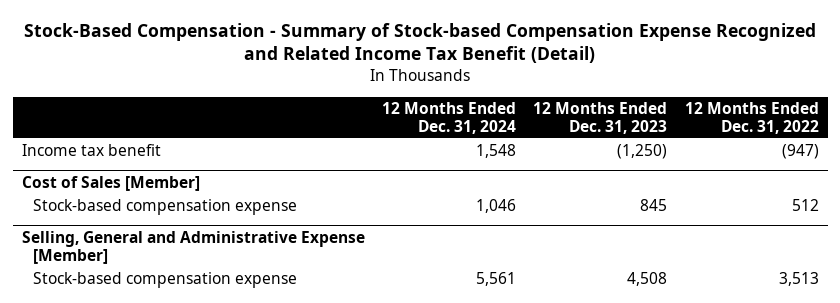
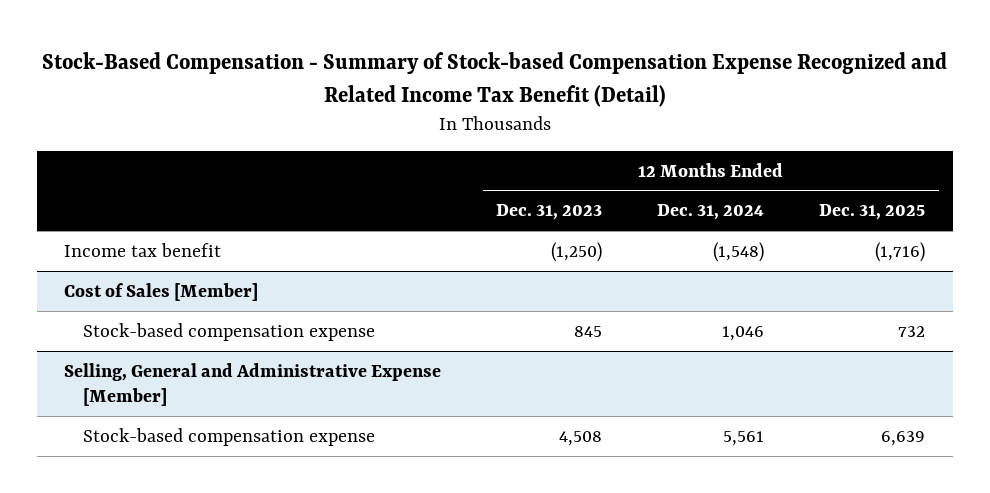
[684,101,819,134] 12 Months Ended Dec. 31, 2022 -> none
none -> [819,204,926,221] Dec. 31, 2025
[475,144,516,159] 1,548 -> [713,241,765,262] (1,548)

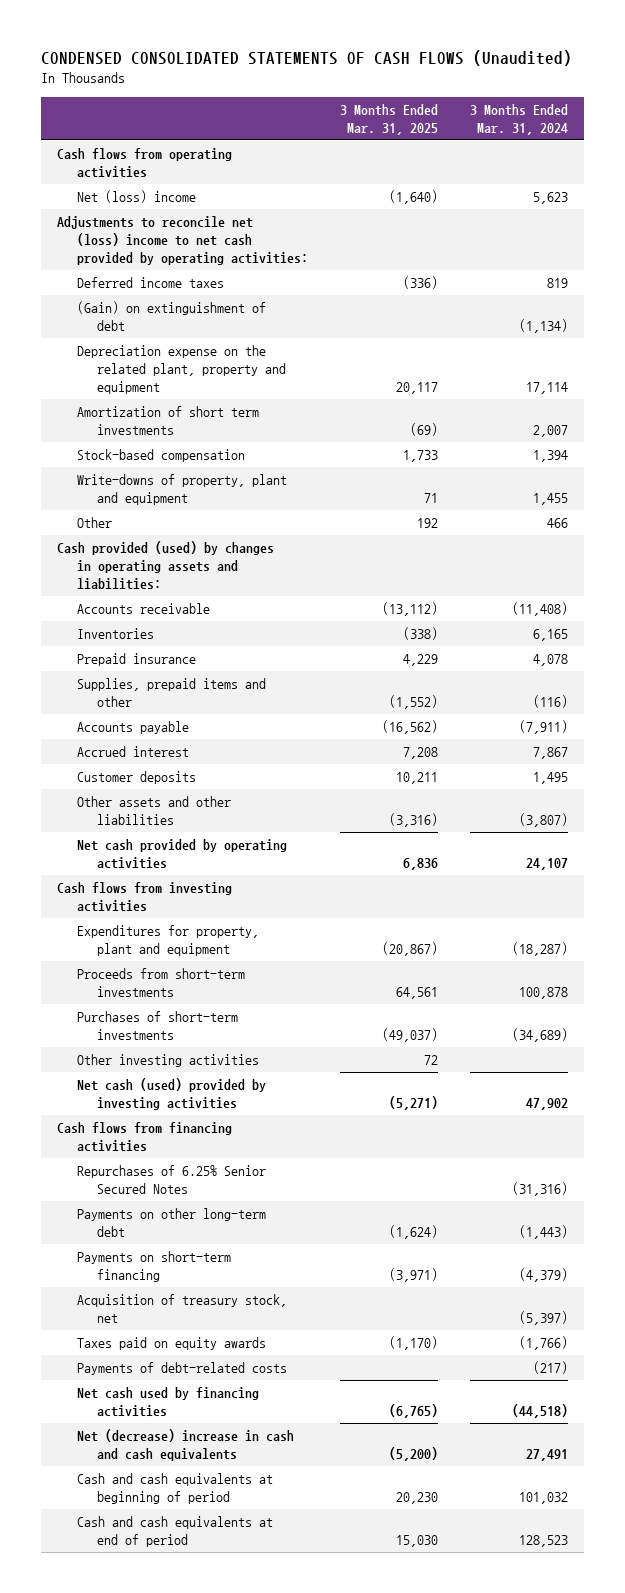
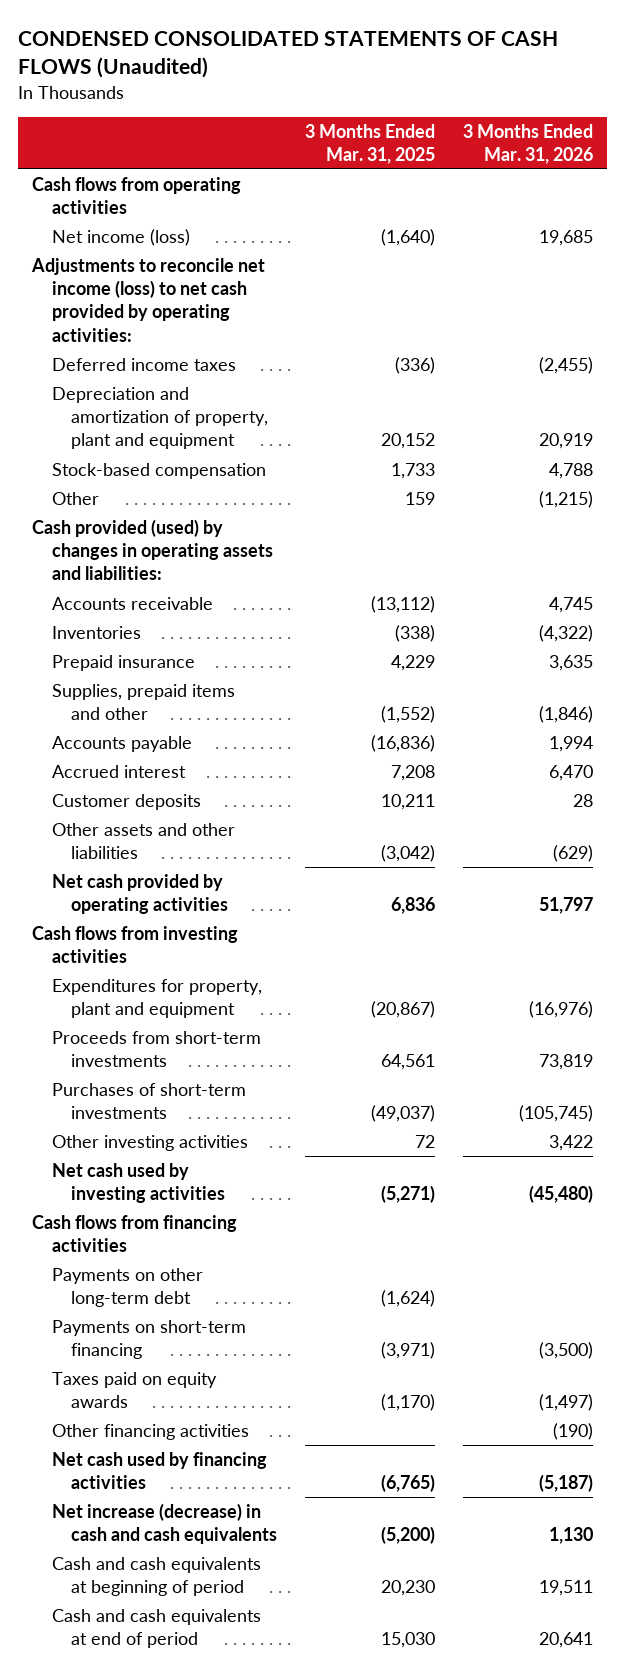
[469,103,568,135] 3 Months Ended Mar. 31, 2024 -> none
none -> [463,123,594,164] 3 Months Ended Mar. 31, 2026
[77,190,197,204] Net (loss) income -> [51,229,190,247] Net income (loss)
[57,216,309,265] Adjustments to reconcile net (loss) income to net cash provided by operating activities: -> [31,258,266,342] Adjustments to reconcile net income (loss) to net cash provided by operating activities:
[77,301,267,331] (Gain) on extinguishment of debt -> none
[77,406,260,435] Amortization of short term investments -> none
[77,345,286,394] Depreciation expense on the related plant, property and equipment -> [51,387,268,450] Depreciation and amortization of property, plant and equipment
[395,381,438,394] 20,117 -> [380,433,435,450] 20,152
[77,474,288,505] Write-downs of property, plant and equipment -> none
[416,518,438,529] 192 -> [404,492,435,506] 159
[381,720,438,735] (16,562) -> [370,735,435,753] (16,836)
[388,812,438,827] (3,316) -> [380,845,435,863] (3,042)
[77,1078,267,1110] Net cash (used) provided by investing activities -> [51,1163,225,1204] Net cash used by investing activities
[77,1165,267,1194] Repurchases of 6.25% Senior Secured Notes -> none
[77,1294,288,1323] Acquisition of treasury stock, net -> none
[77,1362,288,1376] Payments of debt-related costs -> none
none -> [51,1424,249,1441] Other financing activities
[77,1429,295,1461] Net (decrease) increase in cash and cash equivalents -> [51,1503,277,1545] Net increase (decrease) in cash and cash equivalents

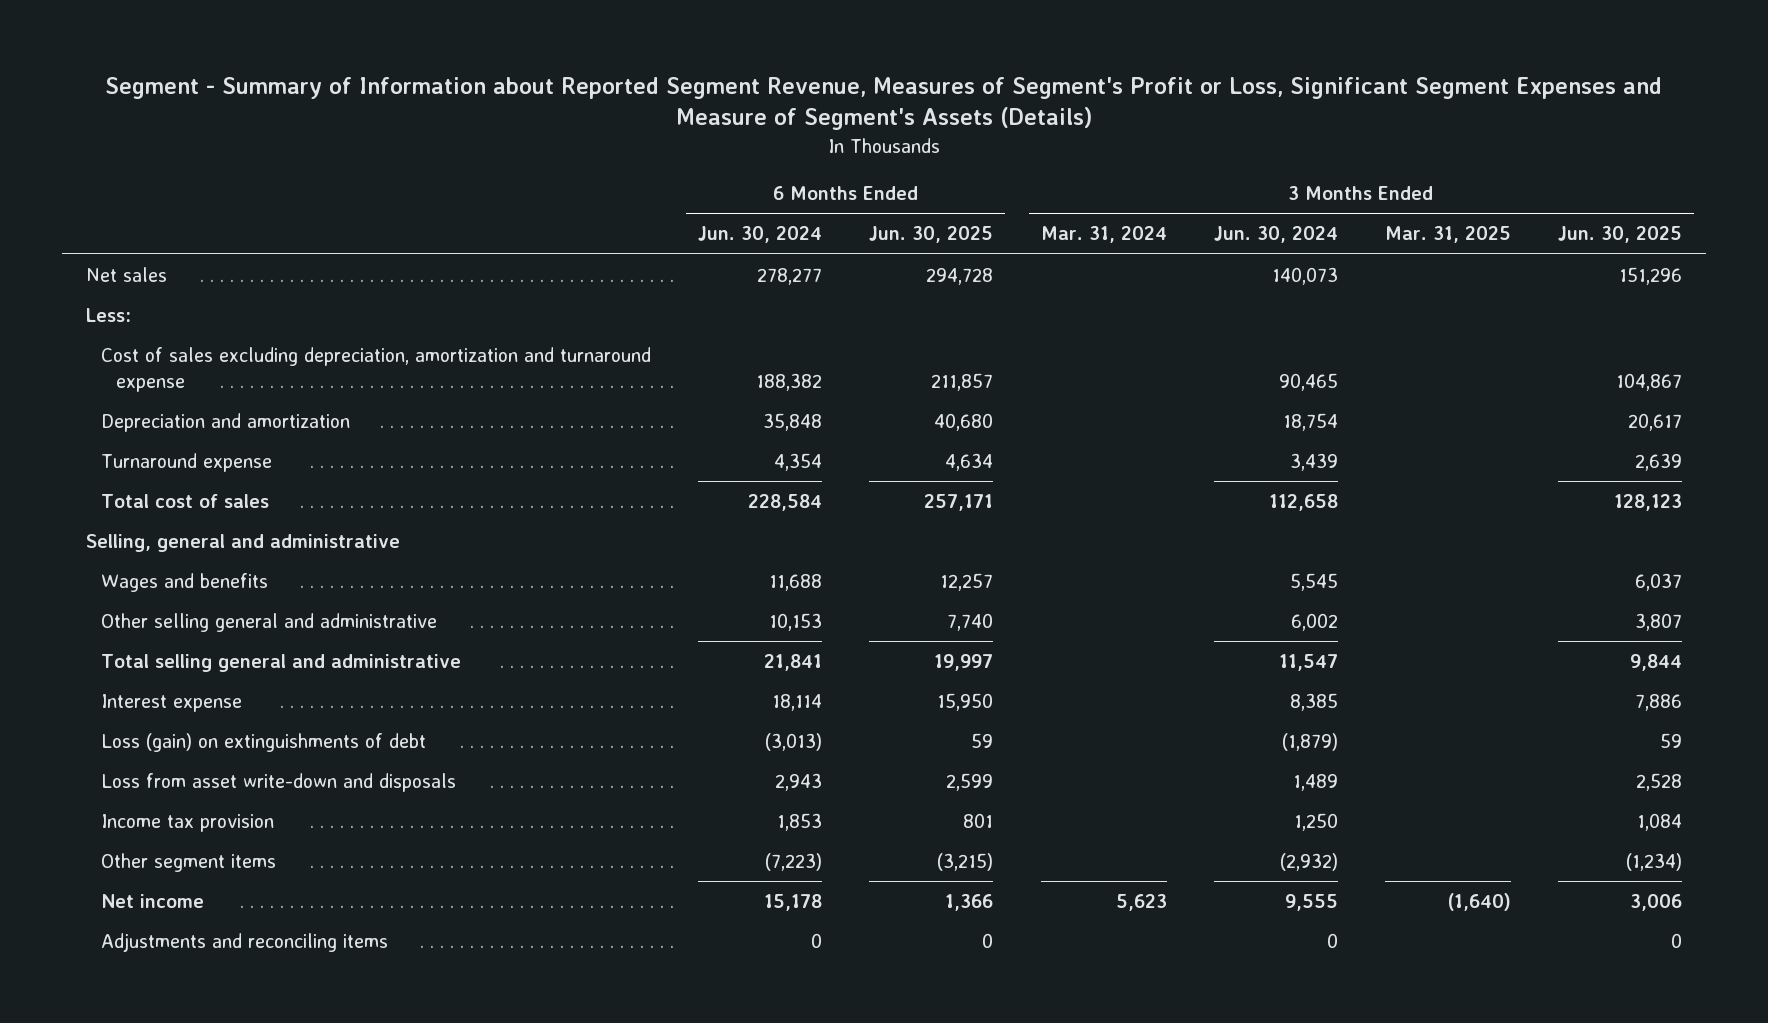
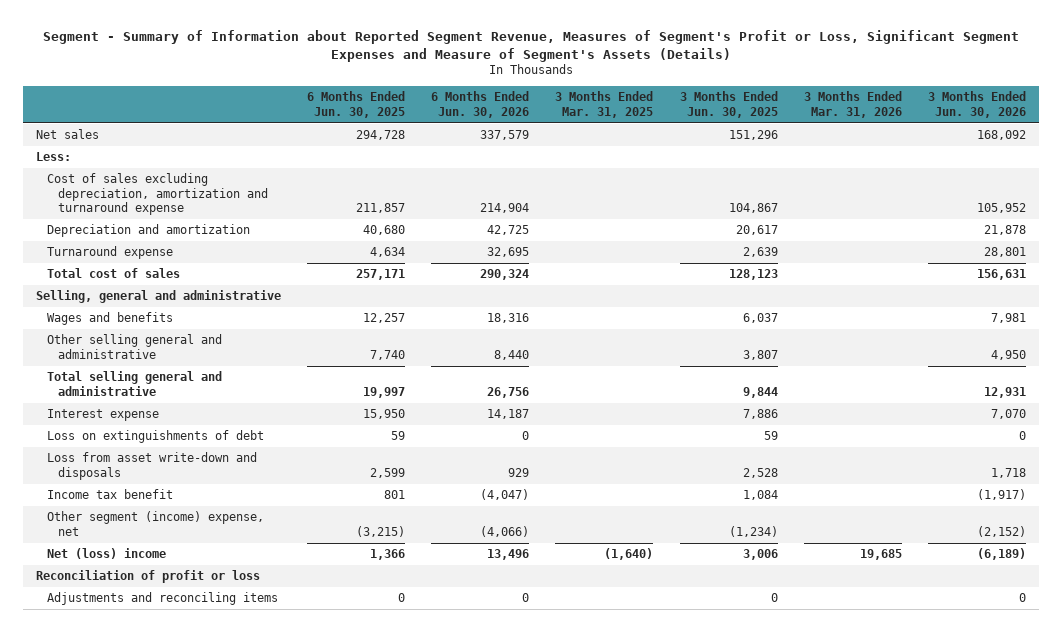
[698,226,823,244] Jun. 30, 2024 -> none
[1040,226,1167,244] Mar. 31, 2024 -> none
[1213,226,1338,244] Jun. 30, 2024 -> none
none -> [431,91,530,118] 6 Months Ended Jun. 30, 2026
none -> [803,91,902,118] 3 Months Ended Mar. 31, 2026
none -> [927,91,1026,118] 3 Months Ended Jun. 30, 2026
[100,733,426,753] Loss (gain) on extinguishments of debt -> [46,430,264,444] Loss on extinguishments of debt
[100,814,274,833] Income tax provision -> [46,489,173,500] Income tax benefit
[100,853,276,873] Other segment items -> [46,511,264,536] Other segment (income) expense, net
[100,894,204,909] Net income -> [46,548,166,560] Net (loss) income
none -> [36,570,261,584] Reconciliation of profit or loss

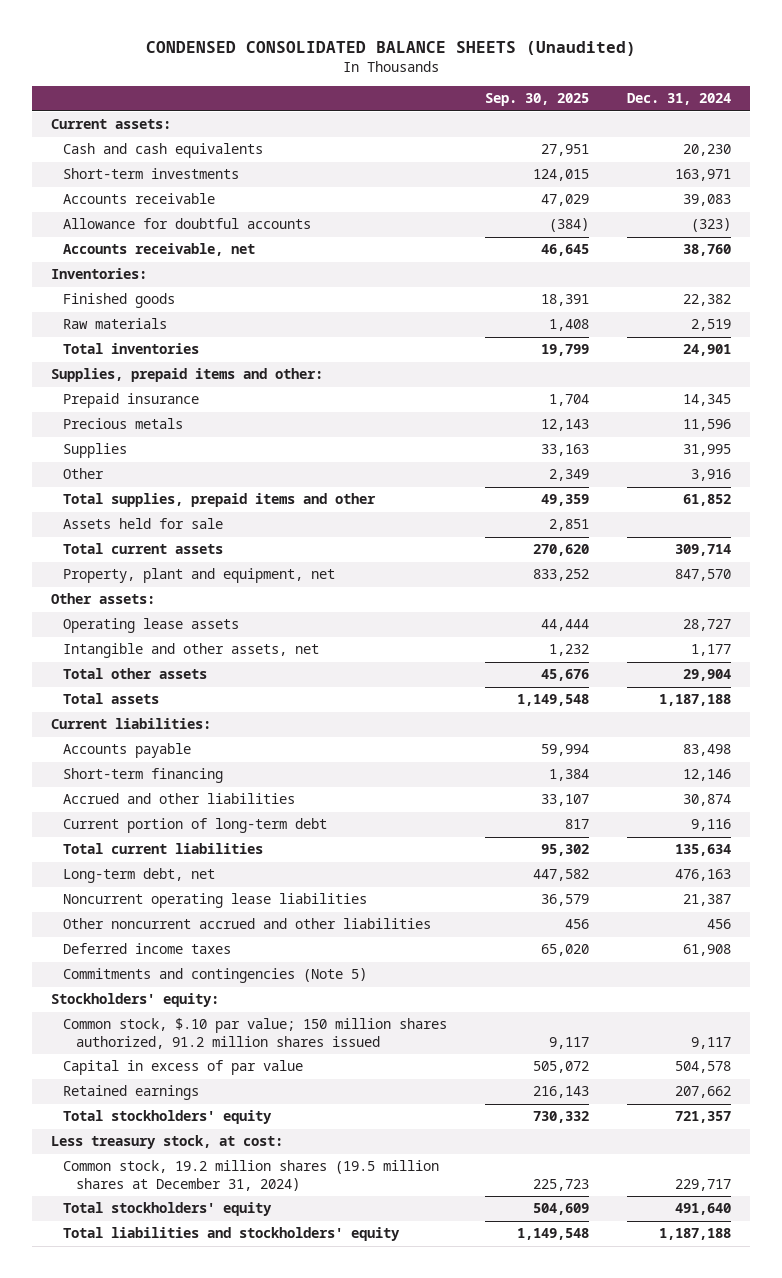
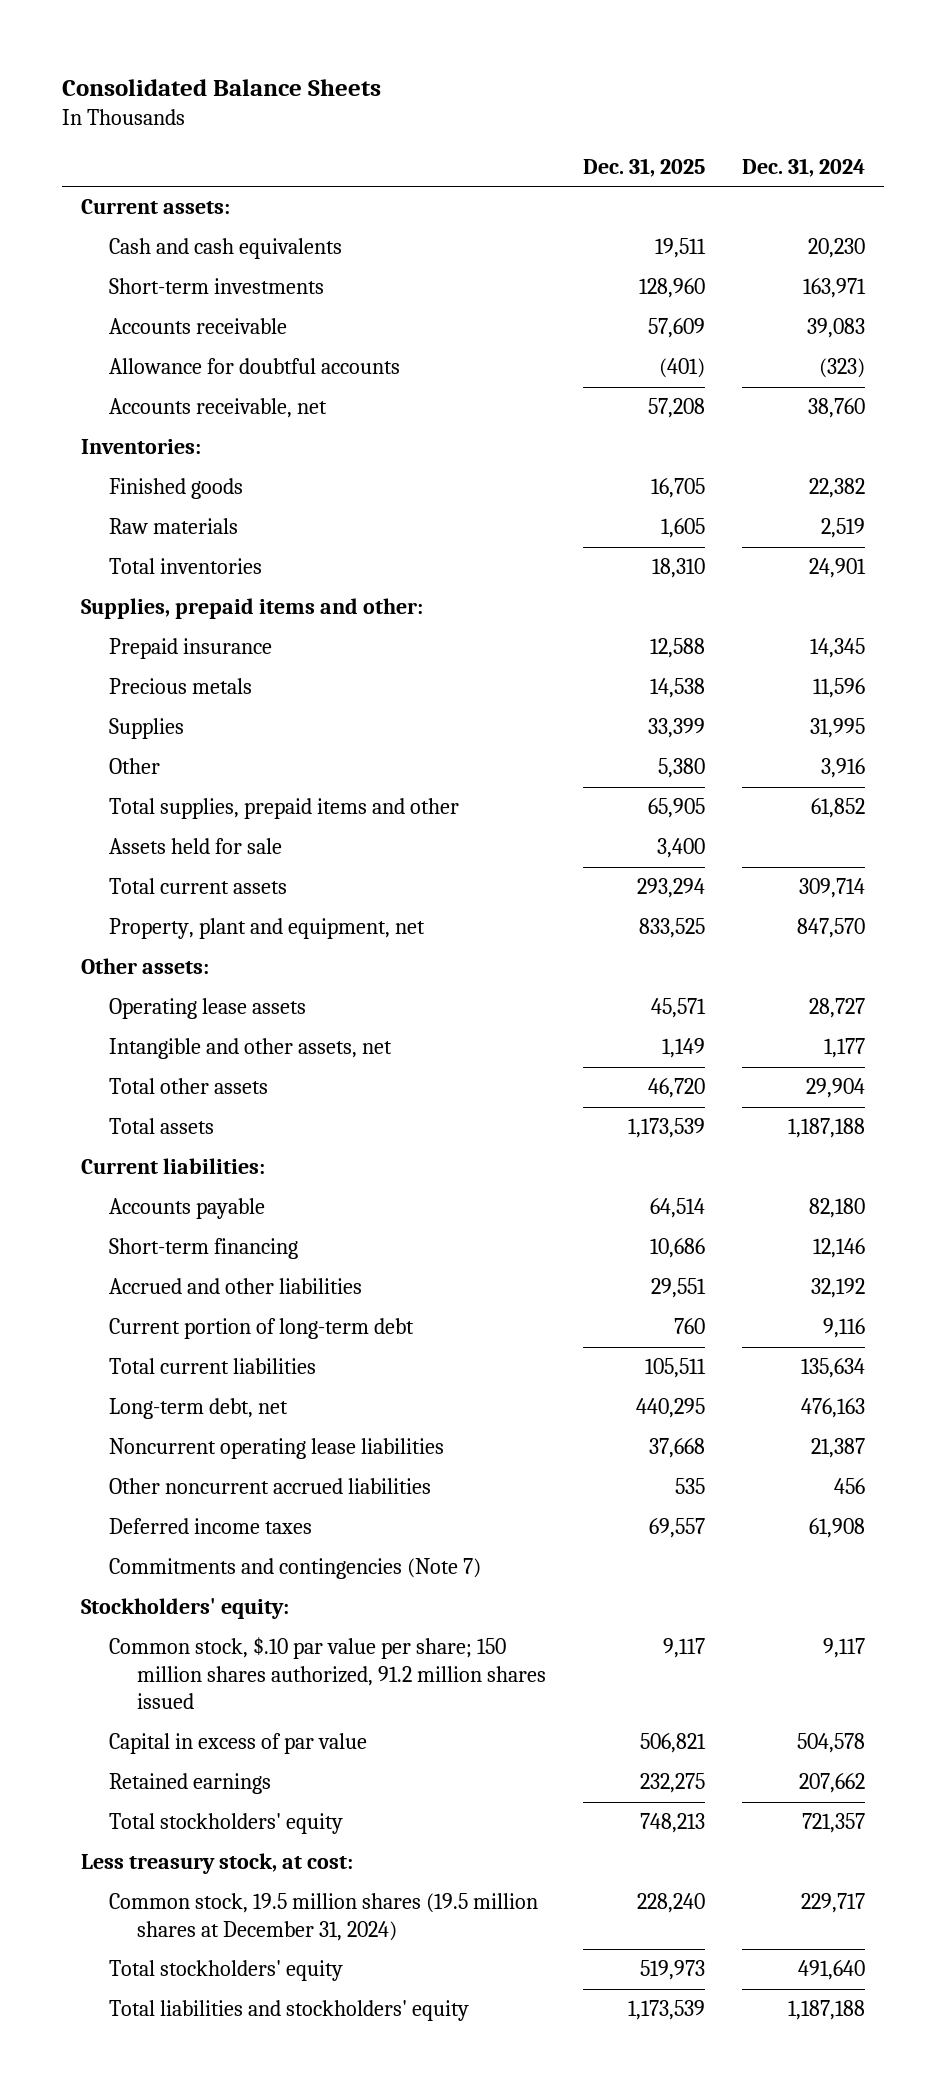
[146,41,637,57] CONDENSED CONSOLIDATED BALANCE SHEETS (Unaudited) -> [62,78,382,96] Consolidated Balance Sheets
[485,93,590,107] Sep. 30, 2025 -> none
none -> [582,158,705,178] Dec. 31, 2025
[683,744,732,757] 83,498 -> [809,1198,866,1219] 82,180
[683,794,732,807] 30,874 -> [811,1278,866,1299] 32,192
[63,918,432,930] Other noncurrent accrued and other liabilities -> [108,1478,431,1495] Other noncurrent accrued liabilities
[63,968,368,984] Commitments and contingencies (Note 5) -> [108,1558,481,1580] Commitments and contingencies (Note 7)
[63,1018,448,1050] Common stock, $.10 par value; 150 million shares authorized, 91.2 million shares issued -> [108,1637,546,1710] Common stock, $.10 par value per share; 150 million shares authorized, 91.2 million shares issued
[63,1160,440,1192] Common stock, 19.2 million shares (19.5 million shares at December 31, 2024) -> [108,1893,538,1941] Common stock, 19.5 million shares (19.5 million shares at December 31, 2024)

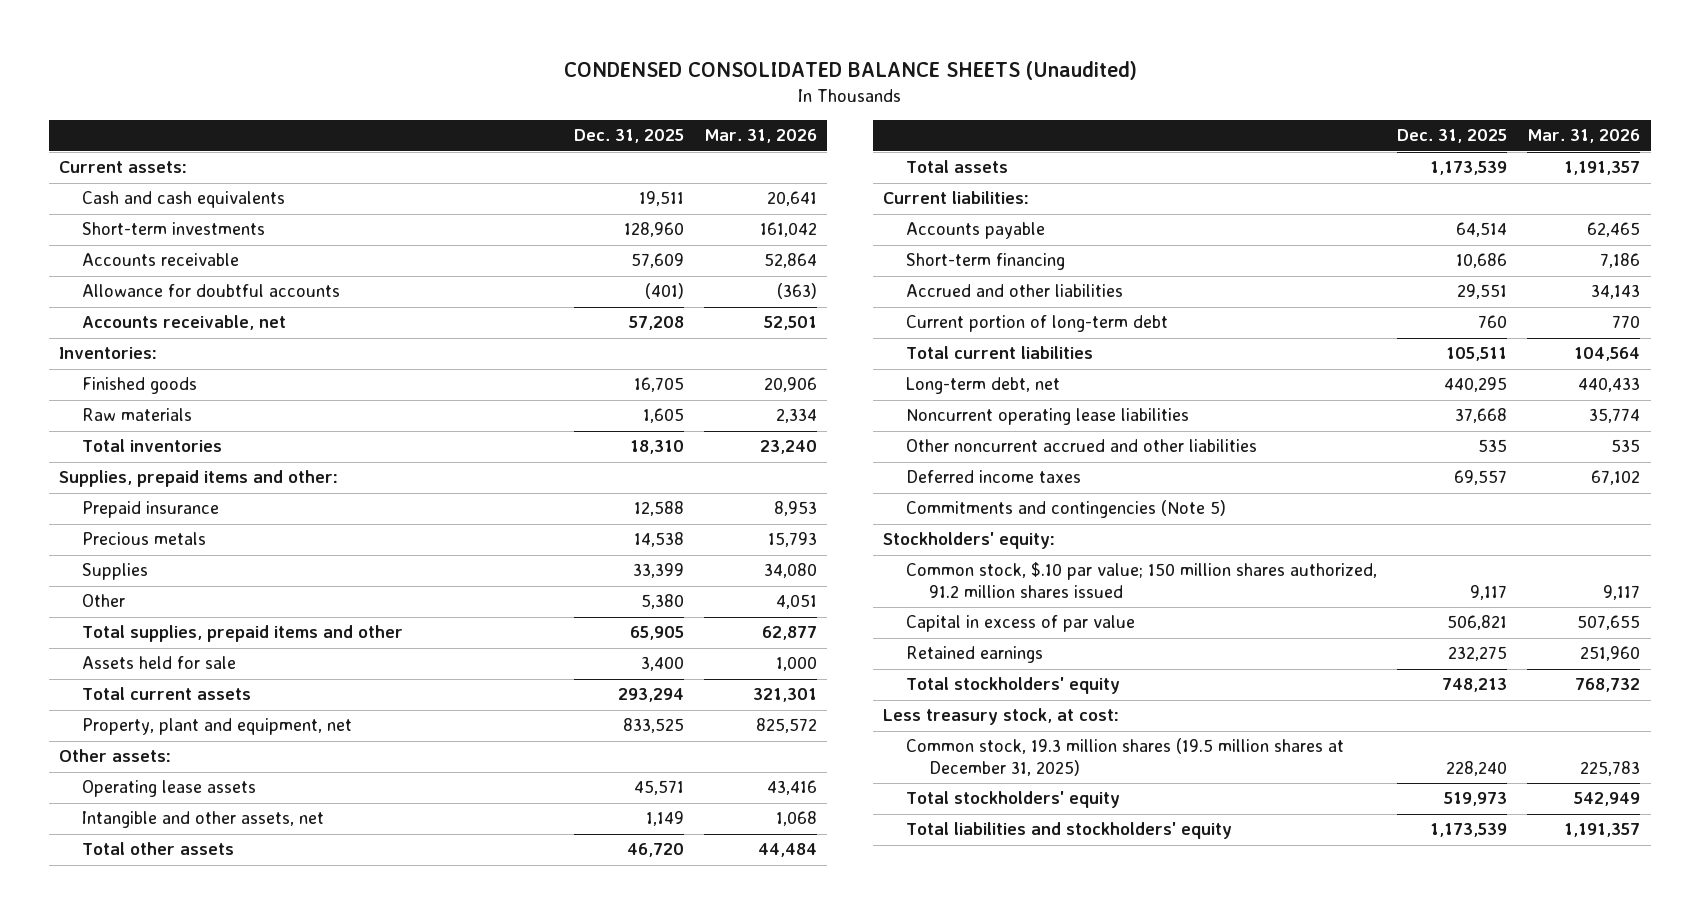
[62,78,382,96] Consolidated Balance Sheets -> [563,61,1137,81] CONDENSED CONSOLIDATED BALANCE SHEETS (Unaudited)
[742,158,866,178] Dec. 31, 2024 -> none
none -> [704,129,818,144] Mar. 31, 2026
[108,1478,431,1495] Other noncurrent accrued liabilities -> [905,439,1257,453] Other noncurrent accrued and other liabilities
[108,1558,481,1580] Commitments and contingencies (Note 7) -> [905,500,1226,519] Commitments and contingencies (Note 5)
[108,1637,546,1710] Common stock, $.10 par value per share; 150 million shares authorized, 91.2 million shares issued -> [905,562,1377,598] Common stock, $.10 par value; 150 million shares authorized, 91.2 million shares issued
[108,1893,538,1941] Common stock, 19.5 million shares (19.5 million shares at December 31, 2024) -> [905,738,1344,776] Common stock, 19.3 million shares (19.5 million shares at December 31, 2025)

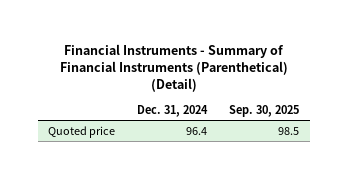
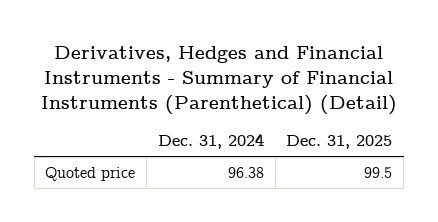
[59,43,288,93] Financial Instruments - Summary of Financial Instruments (Parenthetical) (Detail) -> [40,46,397,116] Derivatives, Hedges and Financial Instruments - Summary of Financial Instruments (Parenthetical) (Detail)
[228,105,299,118] Sep. 30, 2025 -> none
none -> [286,135,393,150] Dec. 31, 2025
[186,127,208,136] 96.4 -> [227,167,264,179] 96.38

